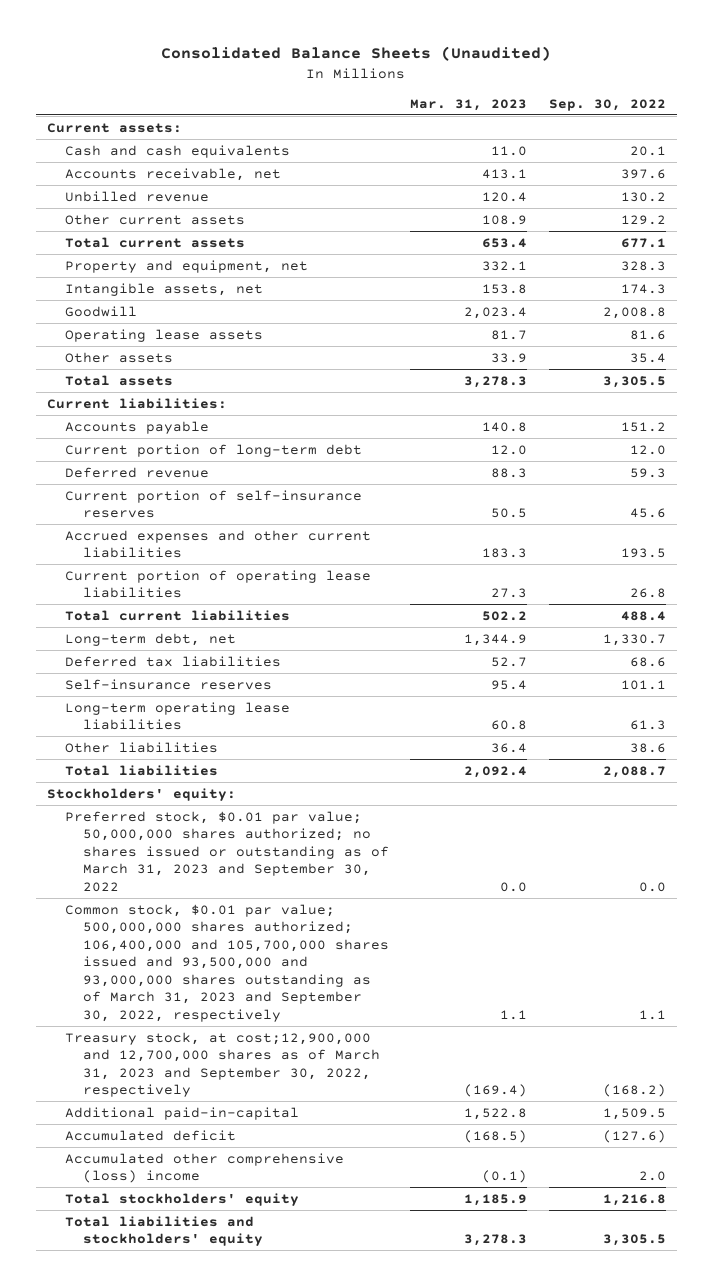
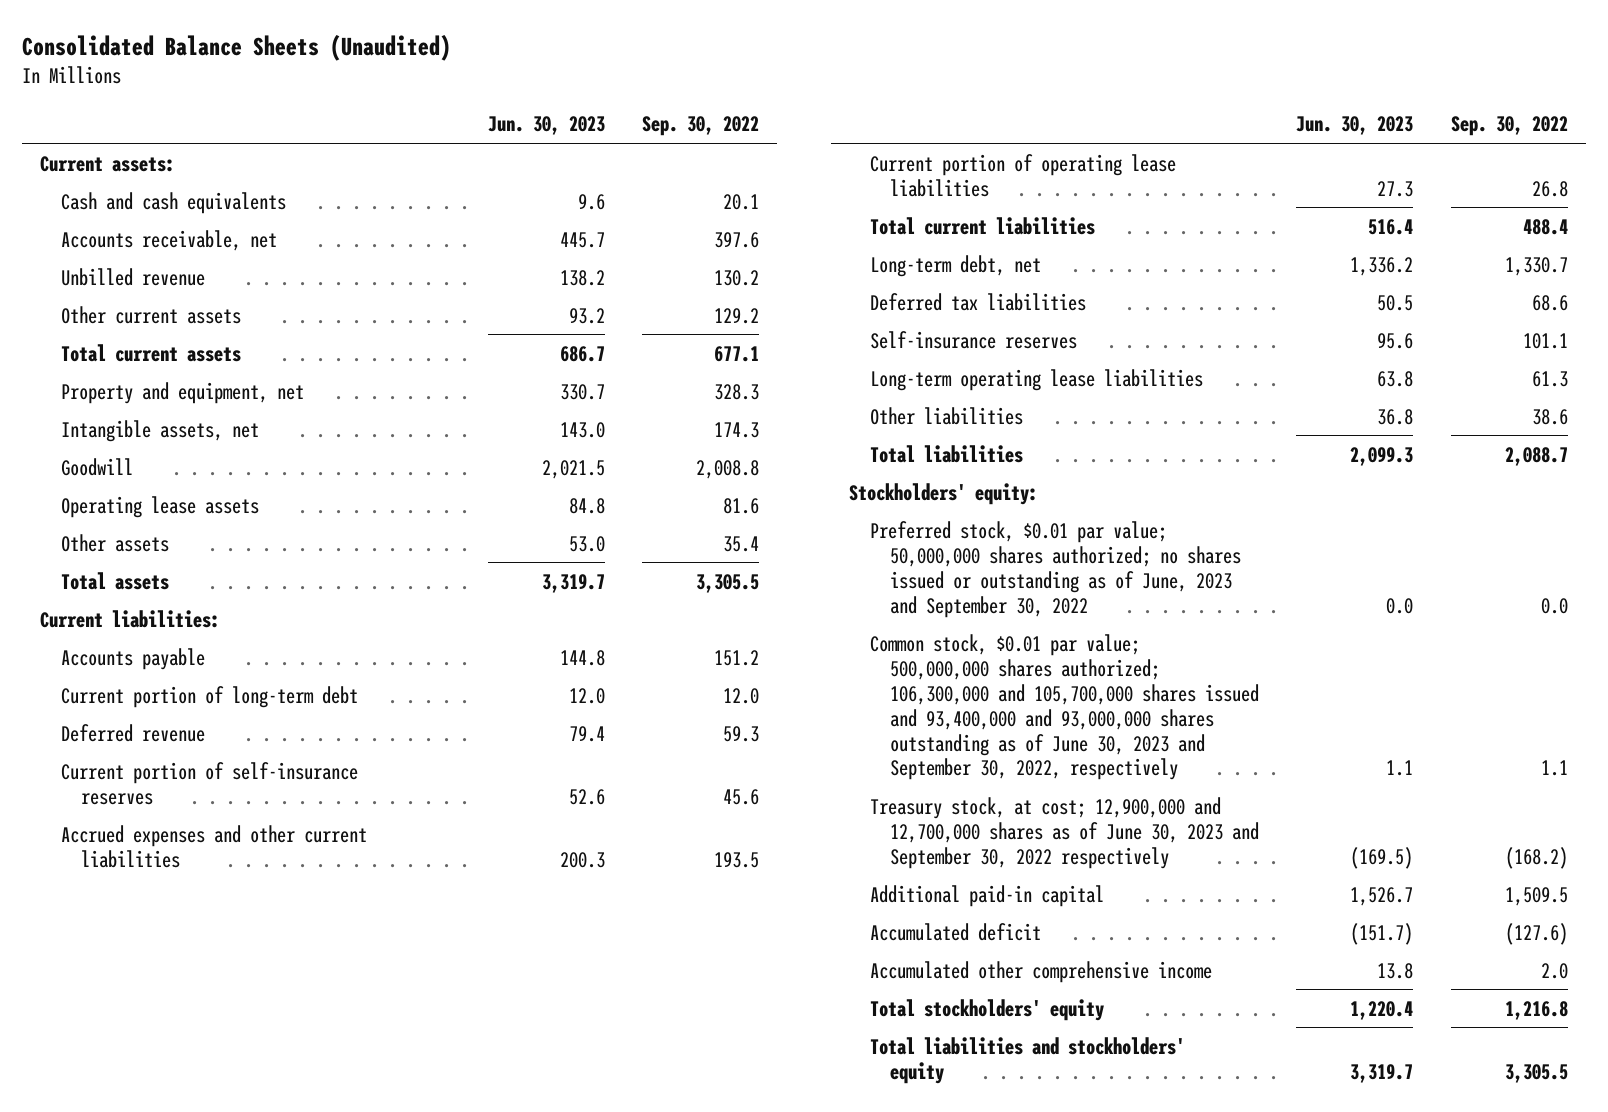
[410,98,528,111] Mar. 31, 2023 -> none
none -> [487,116,605,136] Jun. 30, 2023
[64,810,390,892] Preferred stock, $0.01 par value; 50,000,000 shares authorized; no shares issued or outstanding as of March 31, 2023 and September 30, 2022 -> [869,520,1242,618] Preferred stock, $0.01 par value; 50,000,000 shares authorized; no shares issued or outstanding as of June, 2023 and September 30, 2022
[64,903,390,1022] Common stock, $0.01 par value; 500,000,000 shares authorized; 106,400,000 and 105,700,000 shares issued and 93,500,000 and 93,000,000 shares outstanding as of March 31, 2023 and September 30, 2022, respectively -> [869,633,1260,781] Common stock, $0.01 par value; 500,000,000 shares authorized; 106,300,000 and 105,700,000 shares issued and 93,400,000 and 93,000,000 shares outstanding as of June 30, 2023 and September 30, 2022, respectively
[64,1031,381,1098] Treasury stock, at cost;12,900,000 and 12,700,000 shares as of March 31, 2023 and September 30, 2022, respectively -> [869,796,1260,869] Treasury stock, at cost; 12,900,000 and 12,700,000 shares as of June 30, 2023 and September 30, 2022 respectively
[64,1106,299,1120] Additional paid-in-capital -> [869,884,1104,907] Additional paid-in capital
[64,1152,344,1184] Accumulated other comprehensive (loss) income -> [869,960,1212,983] Accumulated other comprehensive income

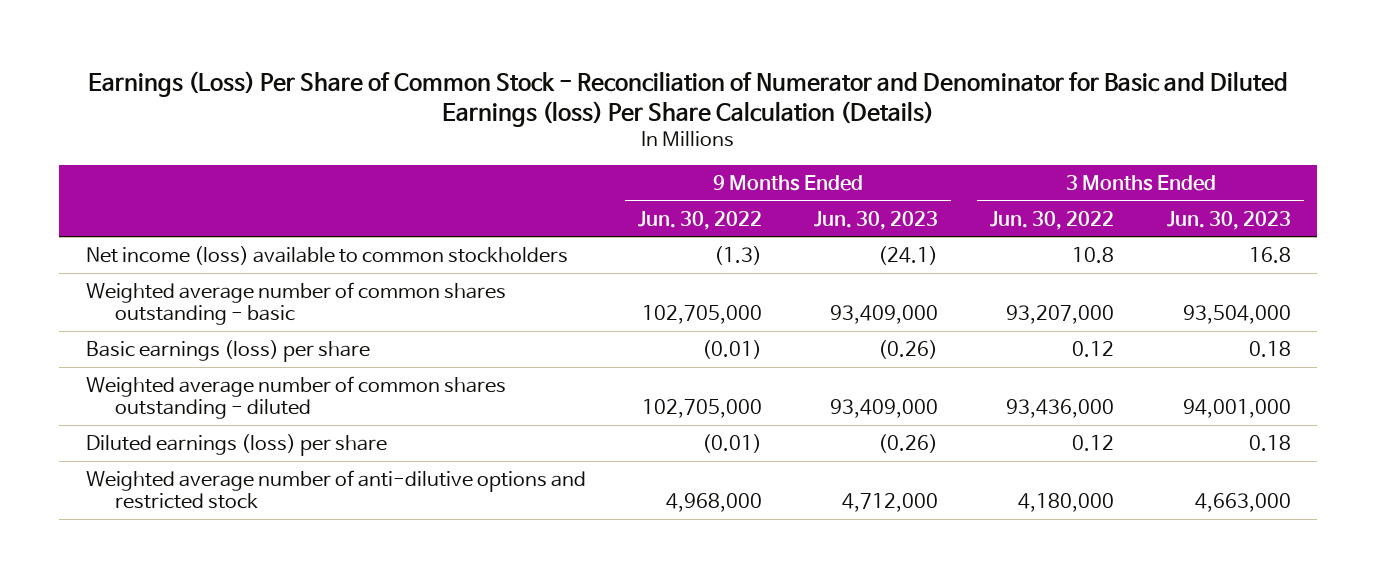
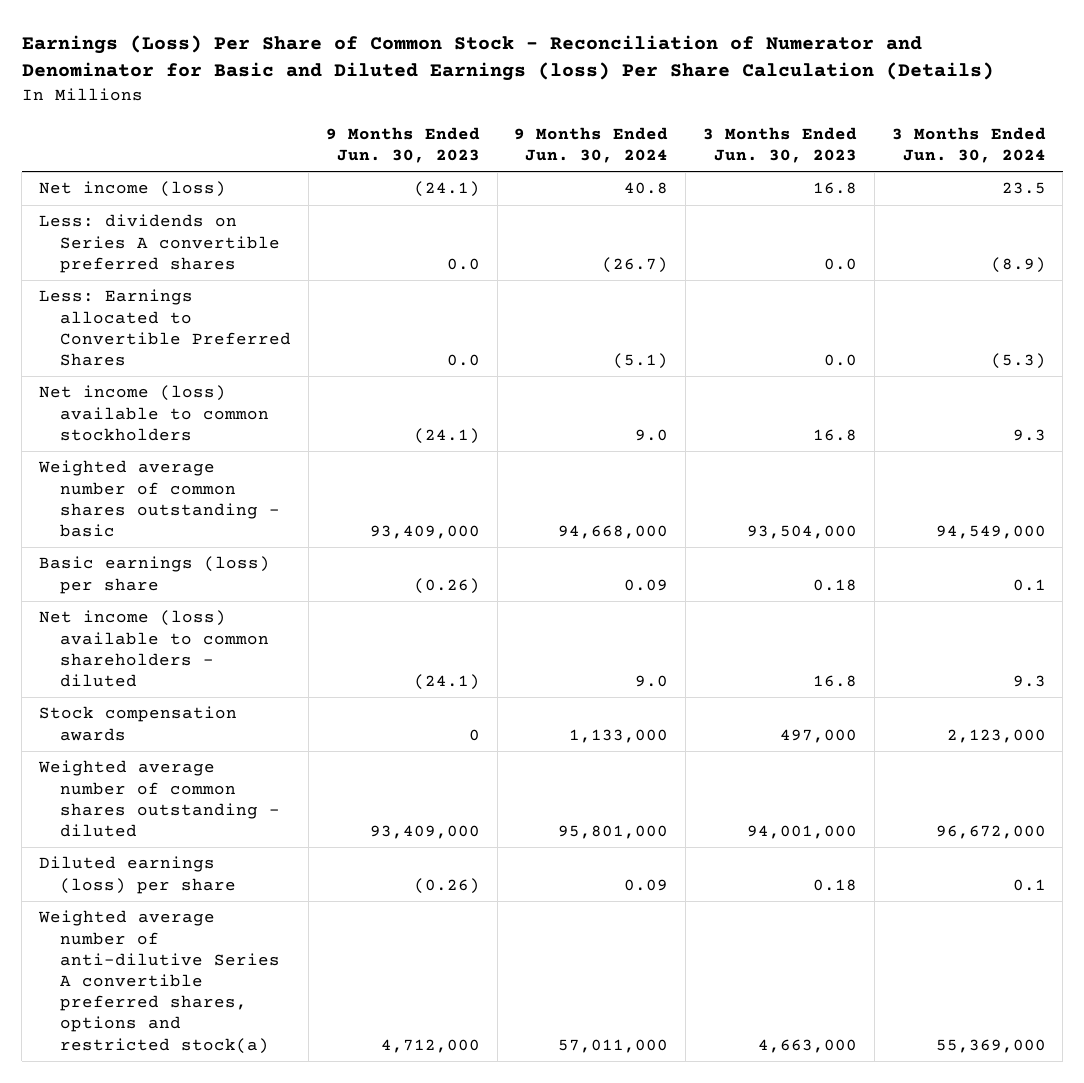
[637,210,762,230] Jun. 30, 2022 -> none
[990,210,1115,230] Jun. 30, 2022 -> none
none -> [514,126,669,163] 9 Months Ended Jun. 30, 2024
none -> [891,126,1046,163] 3 Months Ended Jun. 30, 2024
none -> [38,181,226,198] Net income (loss)
none -> [38,214,281,273] Less: dividends on Series A convertible preferred shares
none -> [38,289,292,367] Less: Earnings allocated to Convertible Preferred Shares
none -> [38,610,270,688] Net income (loss) available to common shareholders - diluted
none -> [38,706,237,741] Stock compensation awards
[85,469,586,510] Weighted average number of anti-dilutive options and restricted stock -> [37,910,281,1054] Weighted average number of anti-dilutive Series A convertible preferred shares, options and restricted stock(a)

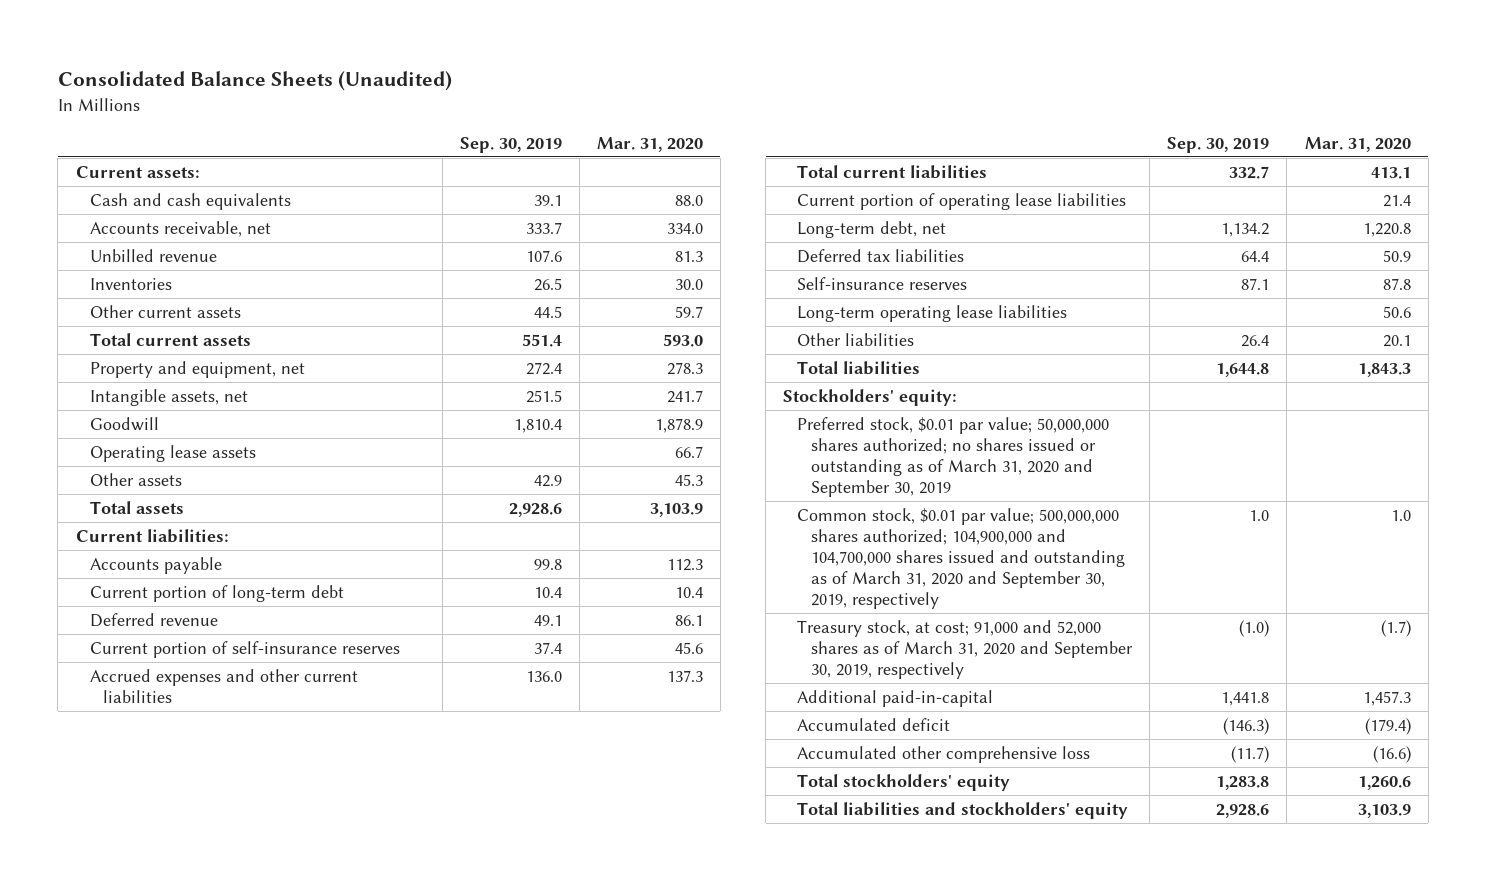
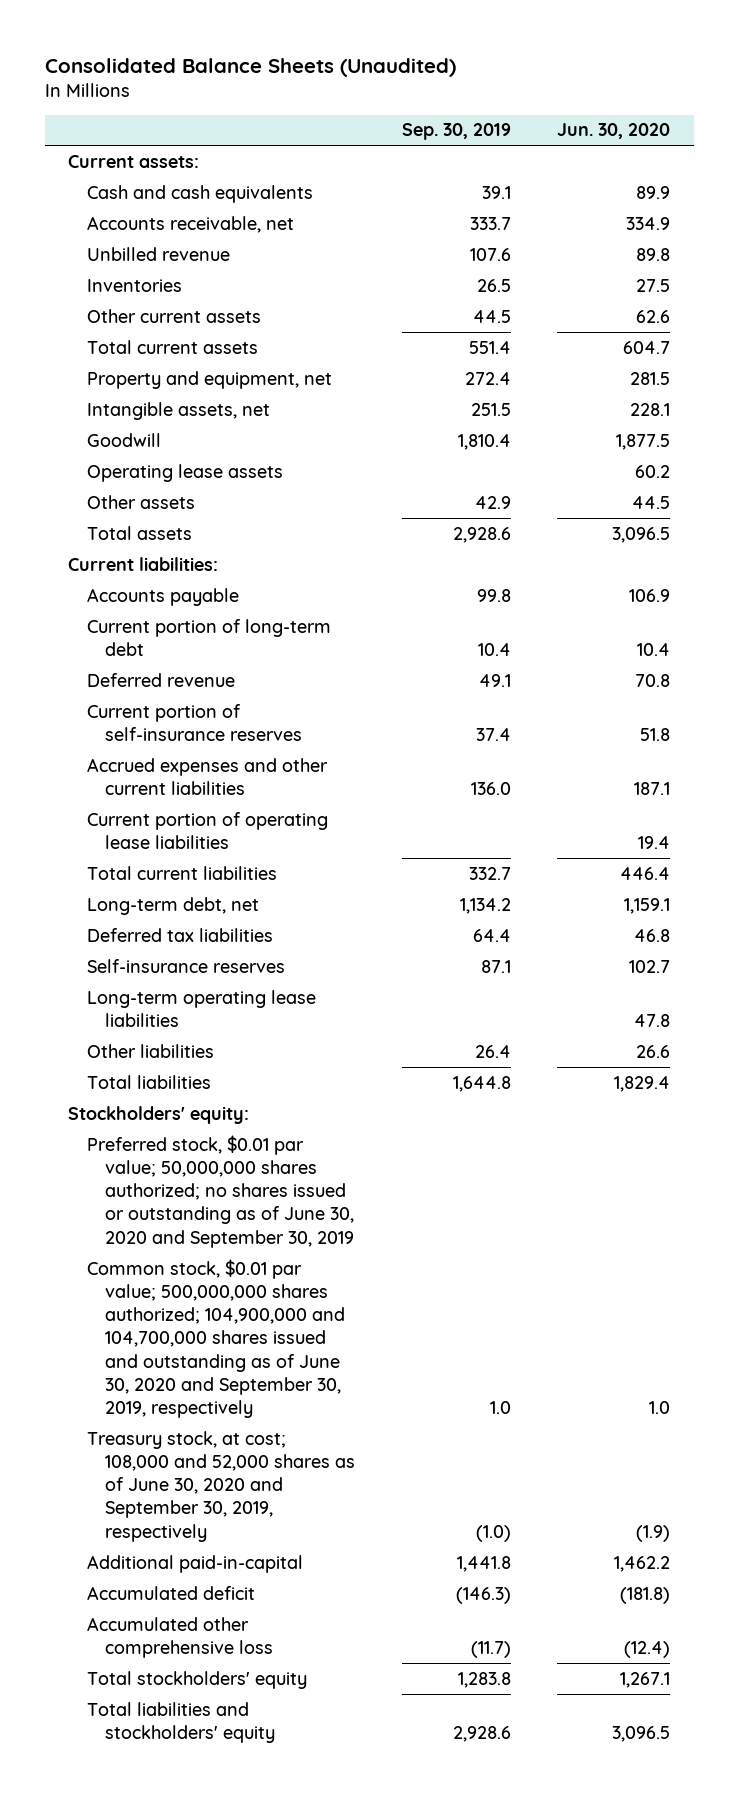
[596,136,703,152] Mar. 31, 2020 -> none
none -> [557,123,671,140] Jun. 30, 2020
[797,164,988,179] Total current liabilities -> [86,865,277,880] Total current liabilities
[797,416,1110,497] Preferred stock, $0.01 par value; 50,000,000 shares authorized; no shares issued or outstanding as of March 31, 2020 and September 30, 2019 -> [86,1134,355,1248] Preferred stock, $0.01 par value; 50,000,000 shares authorized; no shares issued or outstanding as of June 30, 2020 and September 30, 2019
[797,507,1126,609] Common stock, $0.01 par value; 500,000,000 shares authorized; 104,900,000 and 104,700,000 shares issued and outstanding as of March 31, 2020 and September 30, 2019, respectively -> [86,1258,346,1419] Common stock, $0.01 par value; 500,000,000 shares authorized; 104,900,000 and 104,700,000 shares issued and outstanding as of June 30, 2020 and September 30, 2019, respectively
[797,619,1134,679] Treasury stock, at cost; 91,000 and 52,000 shares as of March 31, 2020 and September 30, 2019, respectively -> [86,1430,356,1542] Treasury stock, at cost; 108,000 and 52,000 shares as of June 30, 2020 and September 30, 2019, respectively

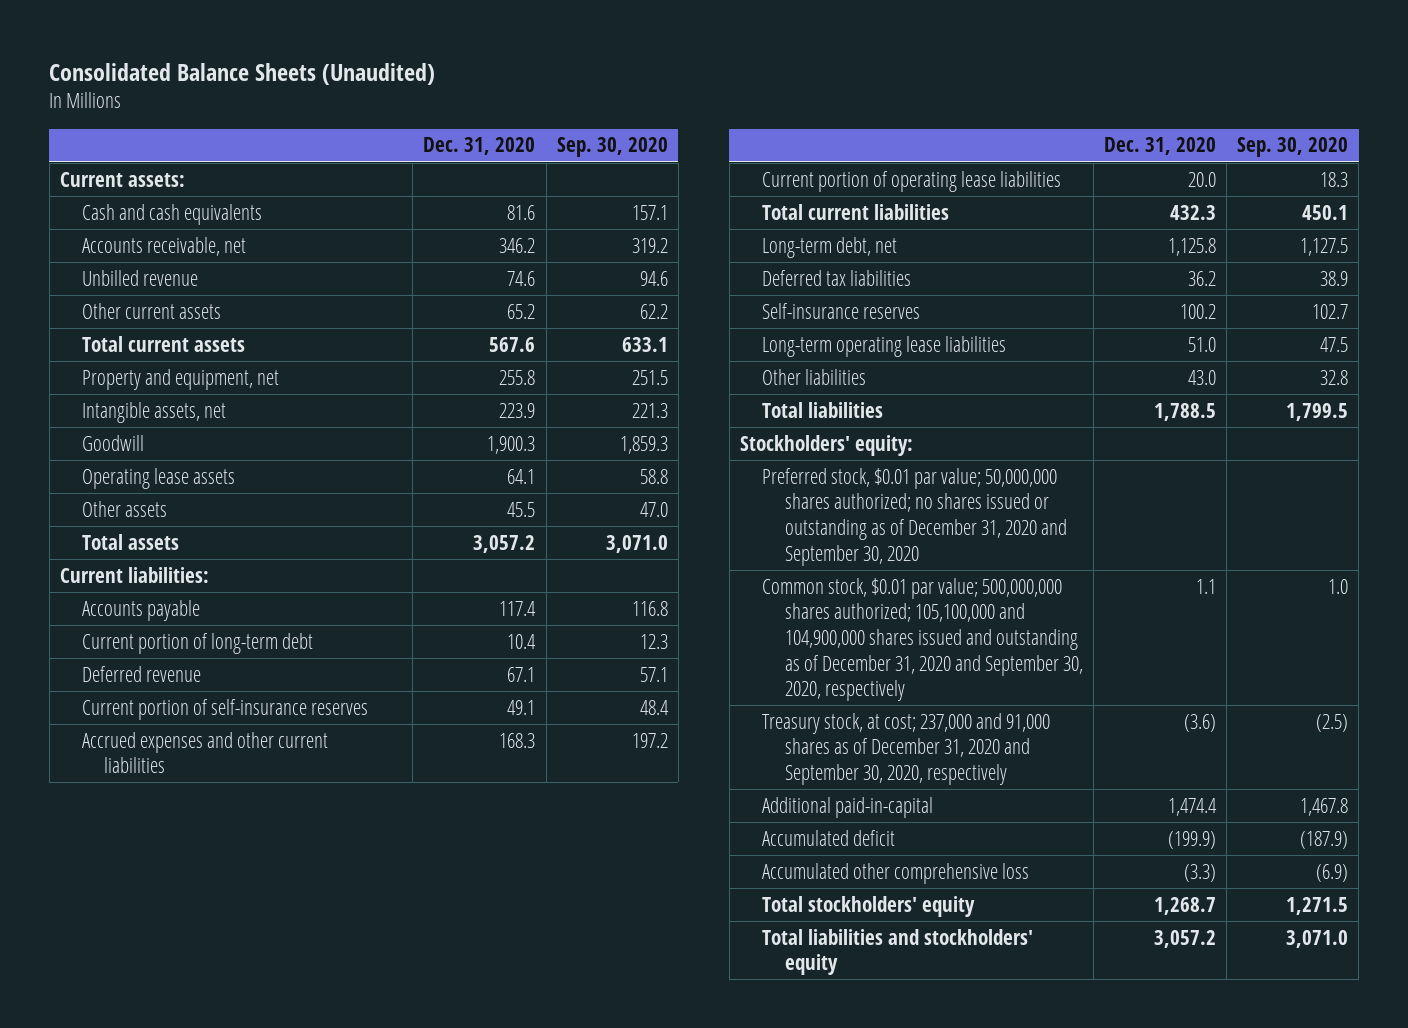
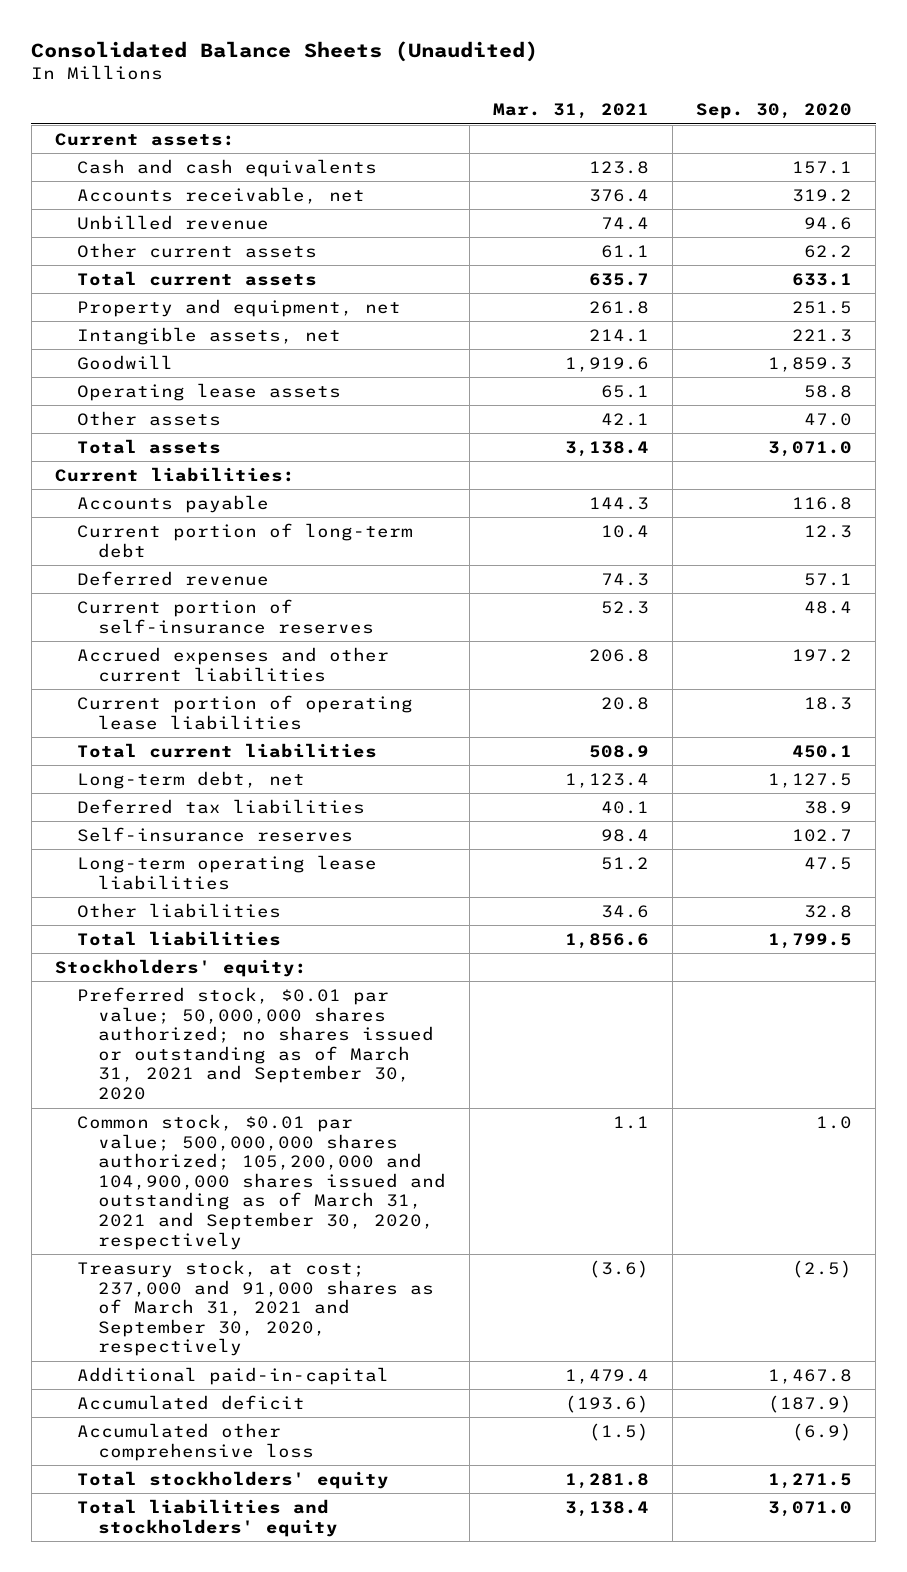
[423,137,536,156] Dec. 31, 2020 -> none
none -> [493,103,650,120] Mar. 31, 2021
[762,467,1067,566] Preferred stock, $0.01 par value; 50,000,000 shares authorized; no shares issued or outstanding as of December 31, 2020 and September 30, 2020 -> [76,986,435,1101] Preferred stock, $0.01 par value; 50,000,000 shares authorized; no shares issued or outstanding as of March 31, 2021 and September 30, 2020
[762,577,1083,702] Common stock, $0.01 par value; 500,000,000 shares authorized; 105,100,000 and 104,900,000 shares issued and outstanding as of December 31, 2020 and September 30, 2020, respectively -> [76,1113,447,1250] Common stock, $0.01 par value; 500,000,000 shares authorized; 105,200,000 and 104,900,000 shares issued and outstanding as of March 31, 2021 and September 30, 2020, respectively
[762,712,1051,785] Treasury stock, at cost; 237,000 and 91,000 shares as of December 31, 2020 and September 30, 2020, respectively -> [76,1259,435,1357] Treasury stock, at cost; 237,000 and 91,000 shares as of March 31, 2021 and September 30, 2020, respectively

